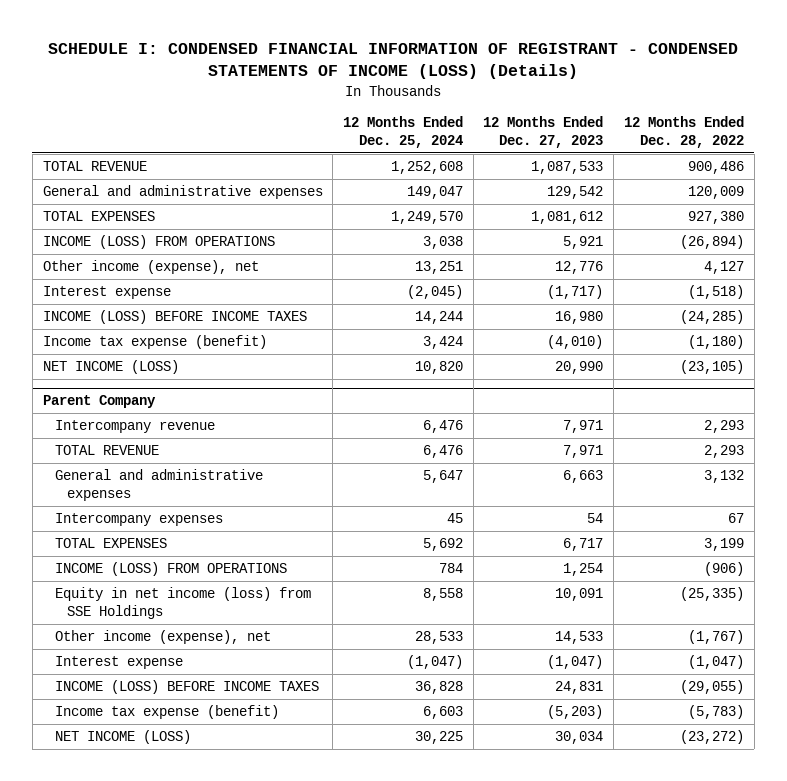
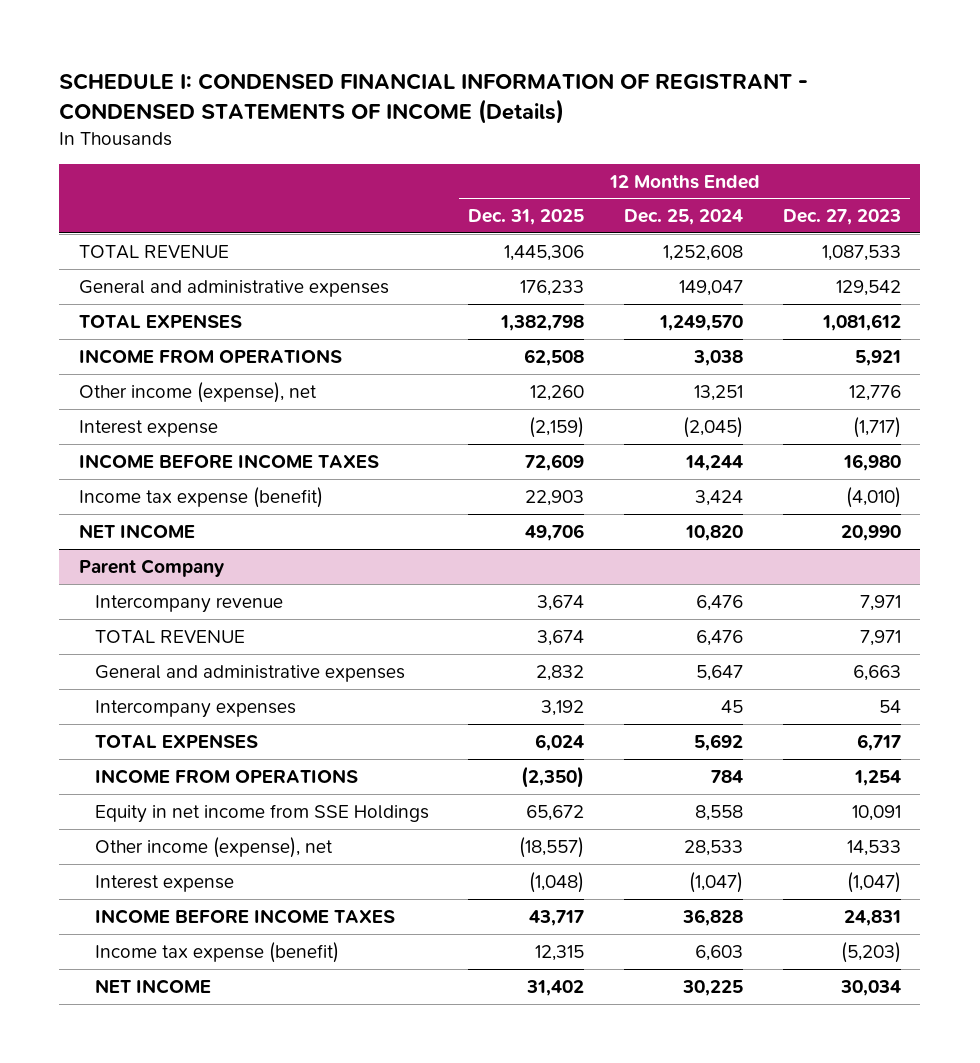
[48,43,739,80] SCHEDULE I: CONDENSED FINANCIAL INFORMATION OF REGISTRANT - CONDENSED STATEMENTS OF INCOME (LOSS) (Details) -> [59,73,809,124] SCHEDULE I: CONDENSED FINANCIAL INFORMATION OF REGISTRANT - CONDENSED STATEMENTS OF INCOME (Details)
[623,115,744,148] 12 Months Ended Dec. 28, 2022 -> none
none -> [468,209,585,226] Dec. 31, 2025
[42,235,275,250] INCOME (LOSS) FROM OPERATIONS -> [79,348,343,364] INCOME FROM OPERATIONS
[42,310,307,325] INCOME (LOSS) BEFORE INCOME TAXES -> [79,453,380,469] INCOME BEFORE INCOME TAXES
[42,360,179,375] NET INCOME (LOSS) -> [79,523,196,539] NET INCOME
[54,562,287,577] INCOME (LOSS) FROM OPERATIONS -> [94,768,358,784] INCOME FROM OPERATIONS
[54,587,311,620] Equity in net income (loss) from SSE Holdings -> [94,803,429,823] Equity in net income from SSE Holdings
[54,680,319,695] INCOME (LOSS) BEFORE INCOME TAXES -> [94,908,395,924] INCOME BEFORE INCOME TAXES
[54,730,191,745] NET INCOME (LOSS) -> [94,978,211,994] NET INCOME

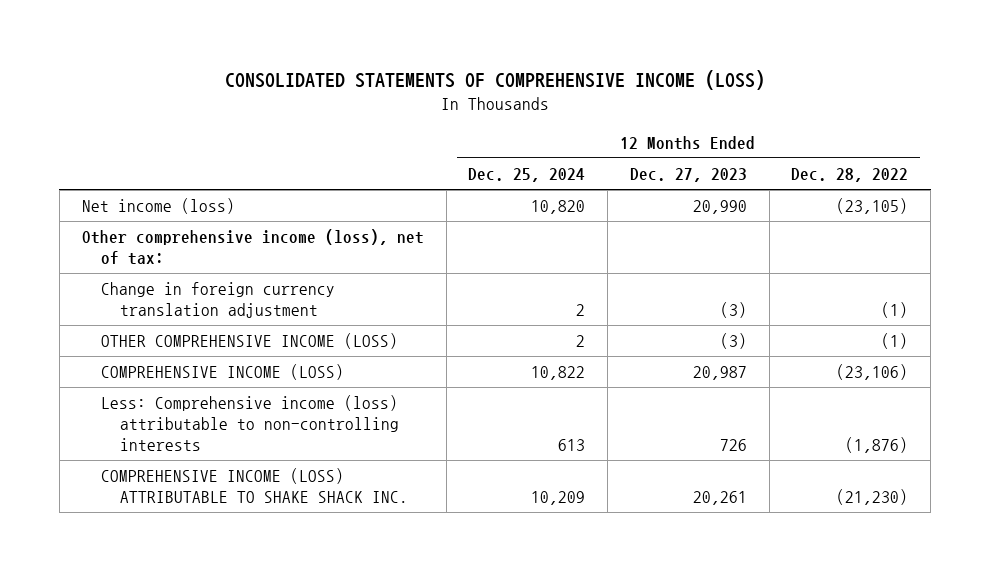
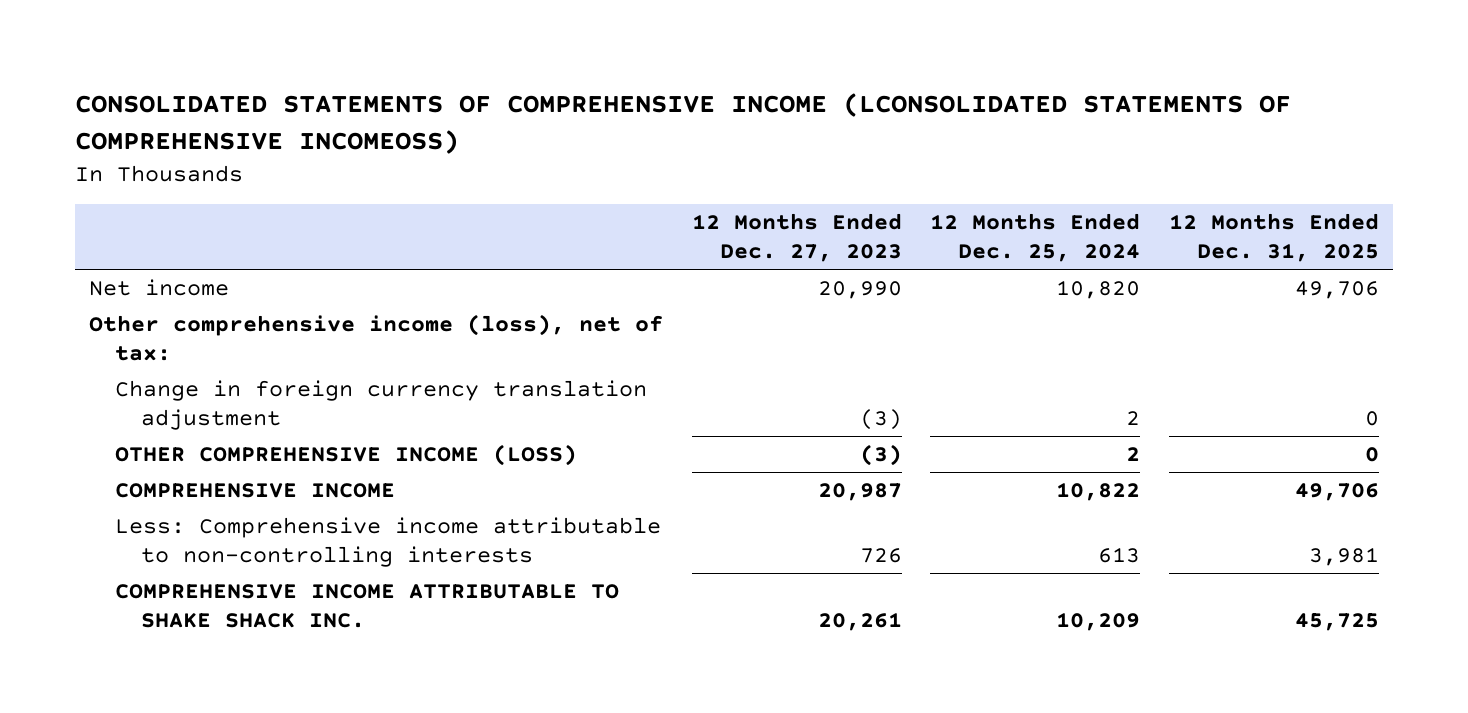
[225,70,766,91] CONSOLIDATED STATEMENTS OF COMPREHENSIVE INCOME (LOSS) -> [74,92,1291,154] CONSOLIDATED STATEMENTS OF COMPREHENSIVE INCOME (LCONSOLIDATED STATEMENTS OF COMPREHENSIVE INCOMEOSS)
[791,167,909,182] Dec. 28, 2022 -> none
none -> [1169,213,1380,263] 12 Months Ended Dec. 31, 2025
[81,198,235,215] Net income (loss) -> [89,279,230,297] Net income
[100,364,344,381] COMPREHENSIVE INCOME (LOSS) -> [114,483,395,499] COMPREHENSIVE INCOME
[100,395,399,451] Less: Comprehensive income (loss) attributable to non-controlling interests -> [114,517,661,567] Less: Comprehensive income attributable to non-controlling interests
[100,468,408,504] COMPREHENSIVE INCOME (LOSS) ATTRIBUTABLE TO SHAKE SHACK INC. -> [114,584,619,628] COMPREHENSIVE INCOME ATTRIBUTABLE TO SHAKE SHACK INC.

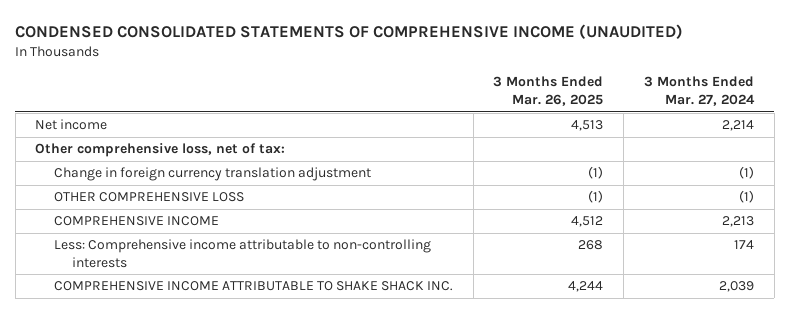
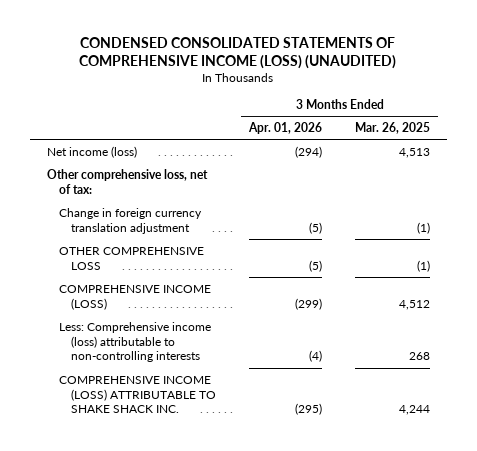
[15,24,684,40] CONDENSED CONSOLIDATED STATEMENTS OF COMPREHENSIVE INCOME (UNAUDITED) -> [79,37,397,69] CONDENSED CONSOLIDATED STATEMENTS OF COMPREHENSIVE INCOME (LOSS) (UNAUDITED)
[643,76,755,107] 3 Months Ended Mar. 27, 2024 -> none
none -> [248,122,323,135] Apr. 01, 2026
[35,119,108,131] Net income -> [46,145,137,158] Net income (loss)
[53,216,219,227] COMPREHENSIVE INCOME -> [58,284,211,310] COMPREHENSIVE INCOME (LOSS)
[53,239,431,269] Less: Comprehensive income attributable to non-controlling interests -> [58,321,211,363] Less: Comprehensive income (loss) attributable to non-controlling interests
[53,281,453,292] COMPREHENSIVE INCOME ATTRIBUTABLE TO SHAKE SHACK INC. -> [58,375,217,414] COMPREHENSIVE INCOME (LOSS) ATTRIBUTABLE TO SHAKE SHACK INC.

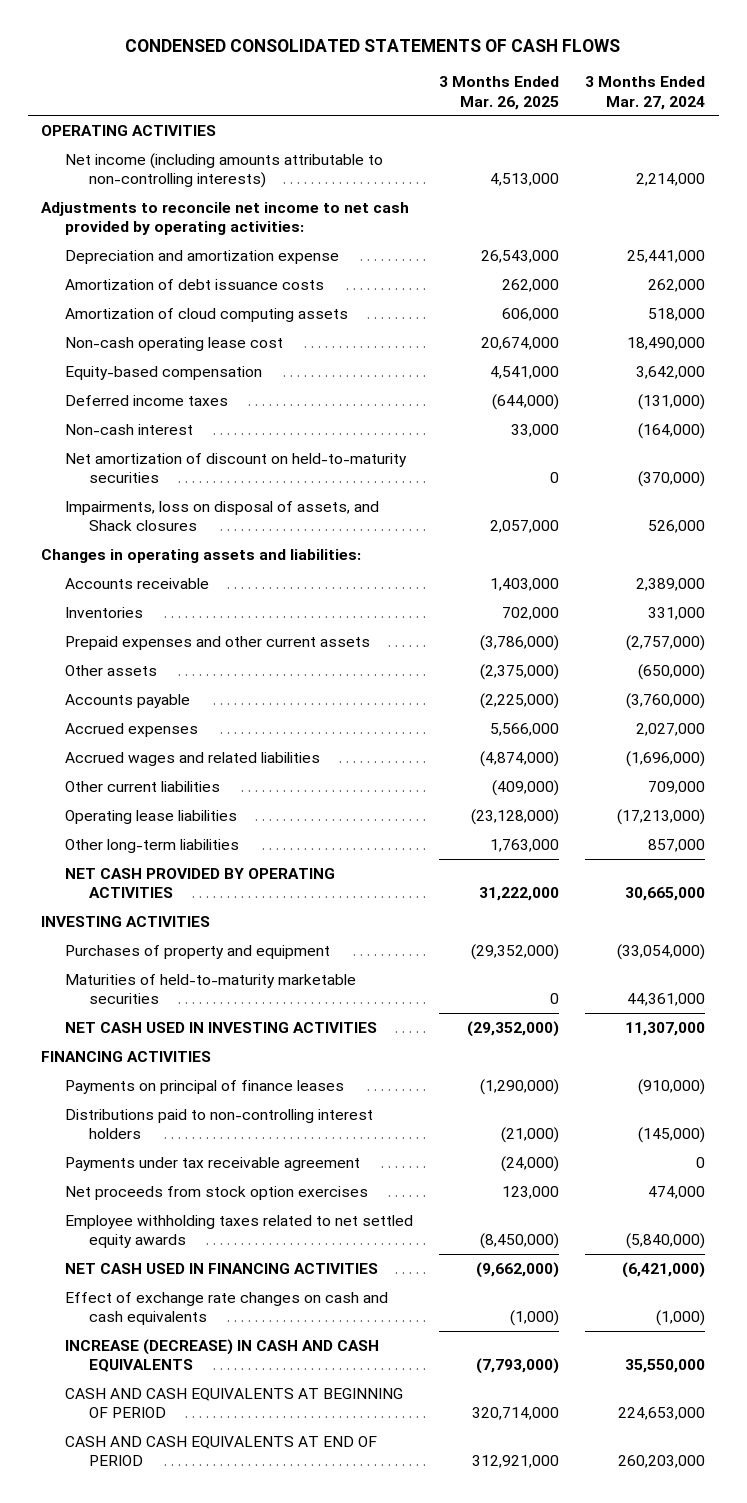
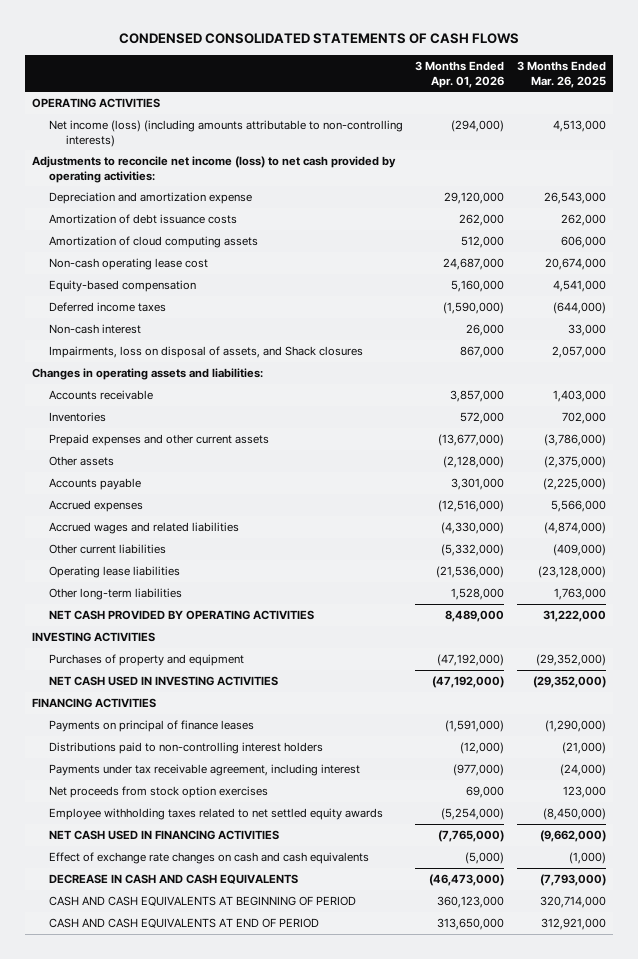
[585,75,706,110] 3 Months Ended Mar. 27, 2024 -> none
none -> [415,61,505,88] 3 Months Ended Apr. 01, 2026
[65,152,384,189] Net income (including amounts attributable to non-controlling interests) -> [48,119,403,147] Net income (loss) (including amounts attributable to non-controlling interests)
[41,201,410,236] Adjustments to reconcile net income to net cash provided by operating activities: -> [31,155,396,183] Adjustments to reconcile net income (loss) to net cash provided by operating activities:
[65,452,408,484] Net amortization of discount on held-to-maturity securities -> none
[65,973,357,1005] Maturities of held-to-maturity marketable securities -> none
[65,1156,361,1171] Payments under tax receivable agreement -> [48,763,360,776] Payments under tax receivable agreement, including interest
[65,1338,380,1373] INCREASE (DECREASE) IN CASH AND CASH EQUIVALENTS -> [48,873,298,884] DECREASE IN CASH AND CASH EQUIVALENTS

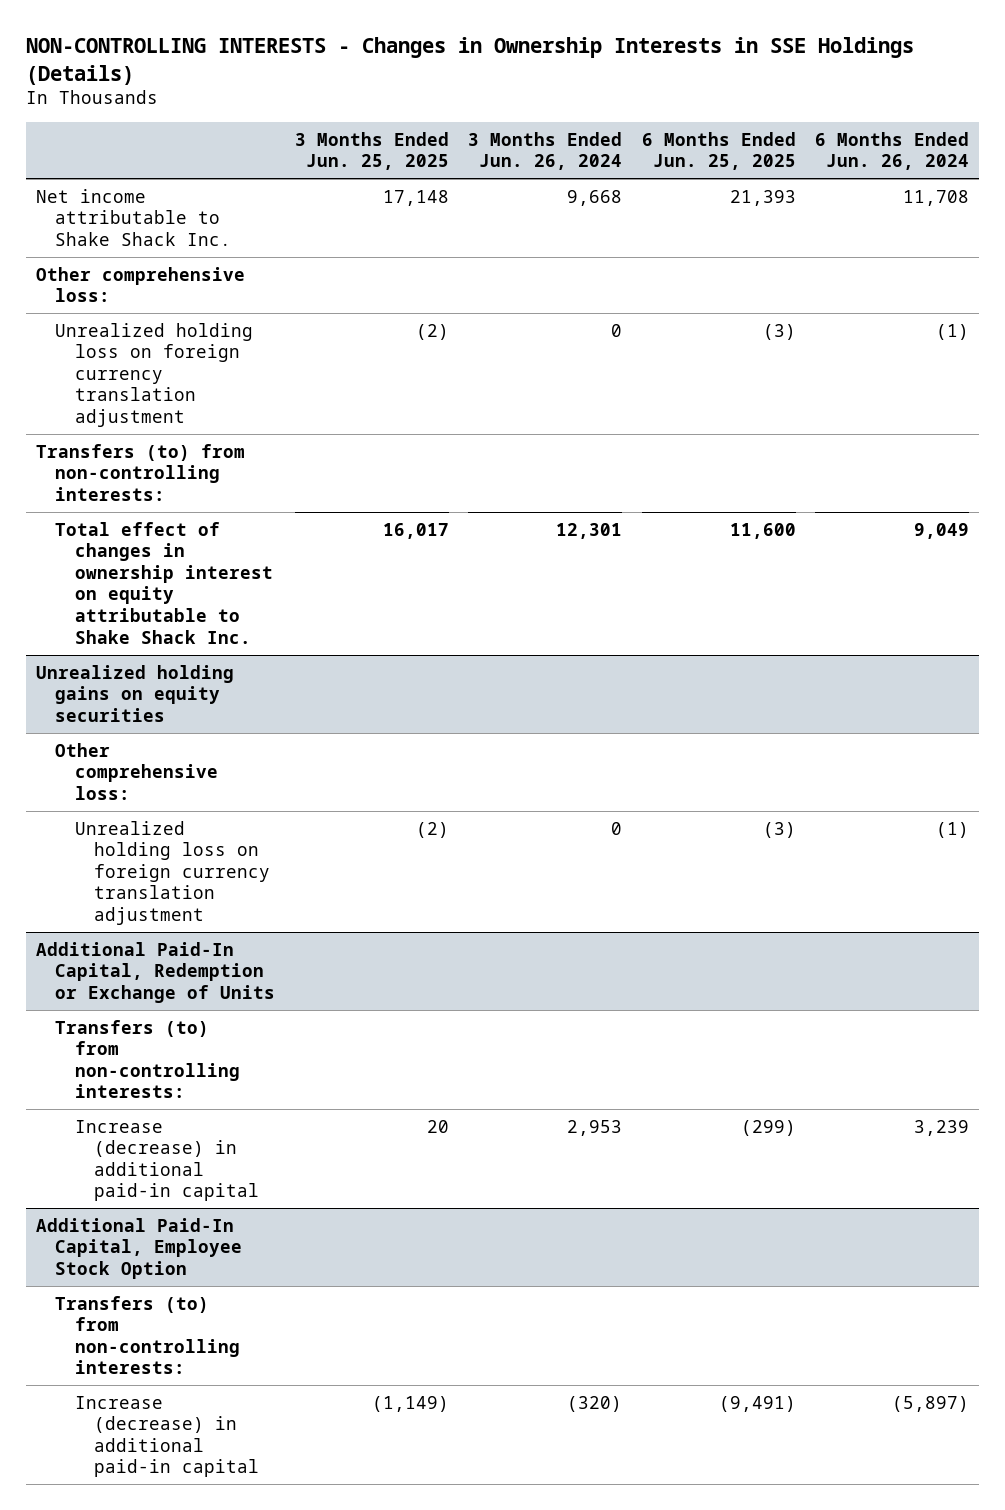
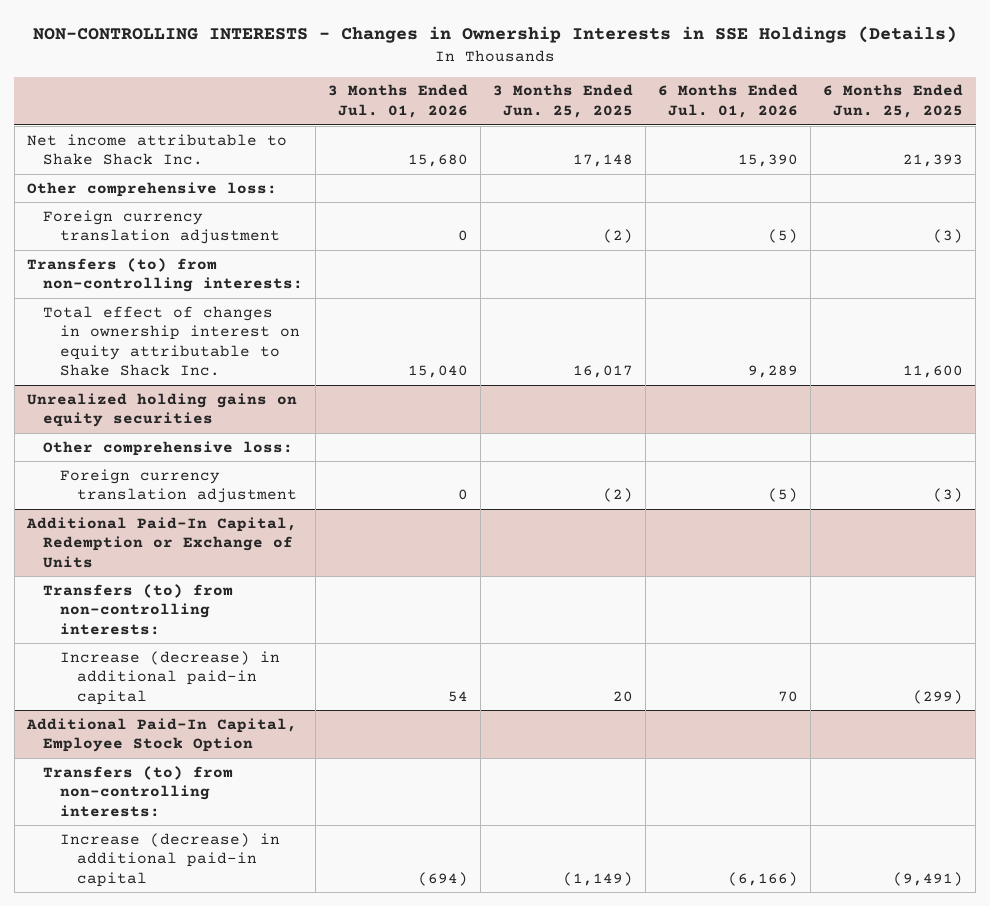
[468,131,623,171] 3 Months Ended Jun. 26, 2024 -> none
[815,131,970,171] 6 Months Ended Jun. 26, 2024 -> none
none -> [328,84,469,118] 3 Months Ended Jul. 01, 2026
none -> [658,84,799,118] 6 Months Ended Jul. 01, 2026
[55,322,254,427] Unrealized holding loss on foreign currency translation adjustment -> [43,209,281,245] Foreign currency translation adjustment
[74,820,271,925] Unrealized holding loss on foreign currency translation adjustment -> [60,468,298,504] Foreign currency translation adjustment

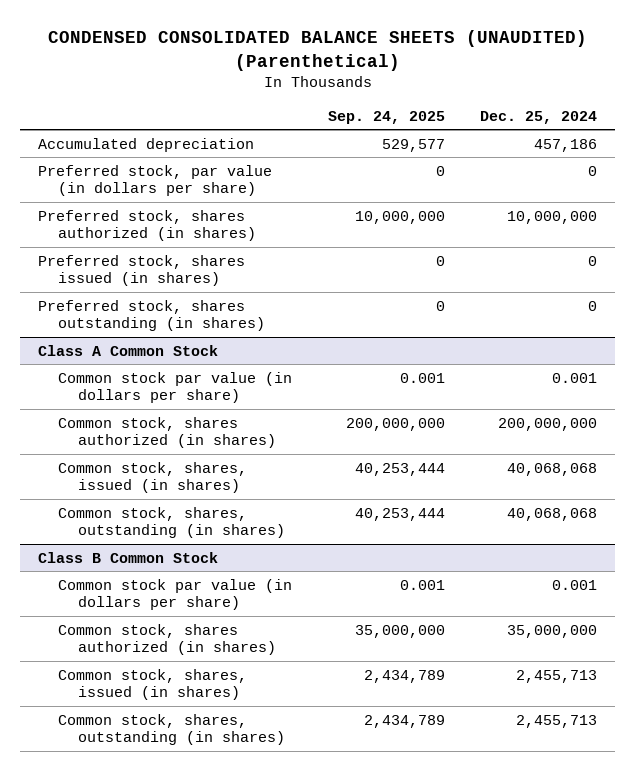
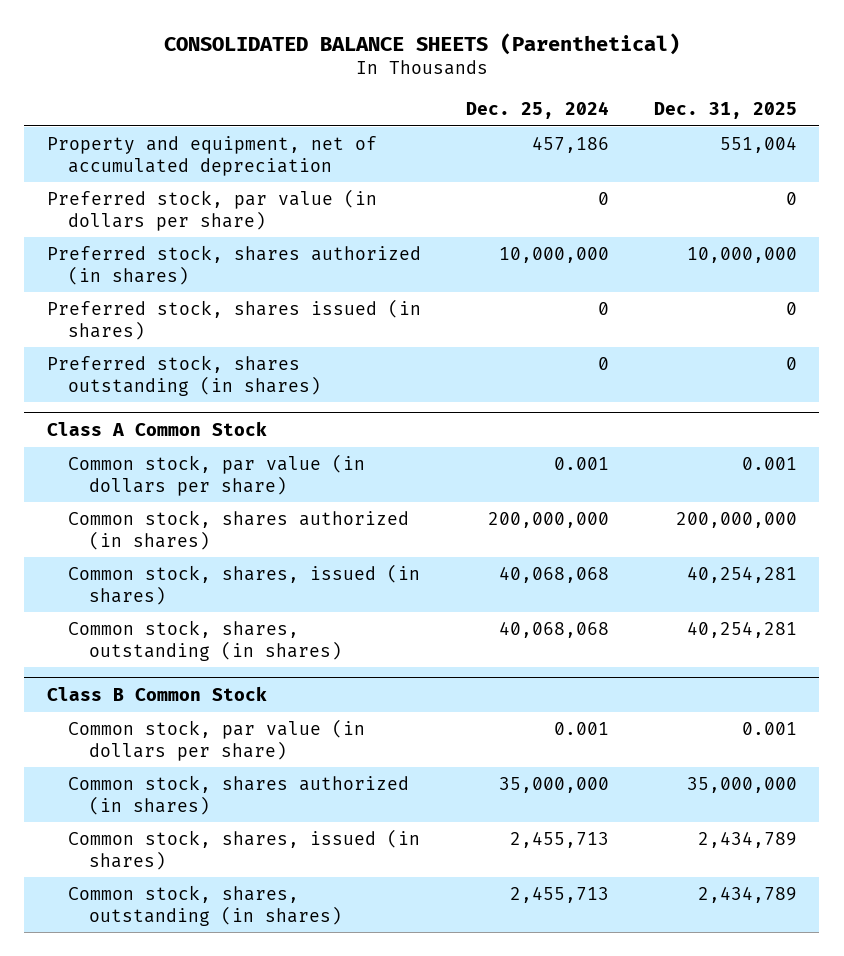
[47,30,587,71] CONDENSED CONSOLIDATED BALANCE SHEETS (UNAUDITED) (Parenthetical) -> [163,33,680,56] CONSOLIDATED BALANCE SHEETS (Parenthetical)
[327,110,445,124] Sep. 24, 2025 -> none
none -> [653,101,797,119] Dec. 31, 2025
[37,137,254,152] Accumulated depreciation -> [46,135,377,176] Property and equipment, net of accumulated depreciation
[57,371,292,404] Common stock par value (in dollars per share) -> [67,453,365,496] Common stock, par value (in dollars per share)
[57,578,292,611] Common stock par value (in dollars per share) -> [67,718,365,761] Common stock, par value (in dollars per share)

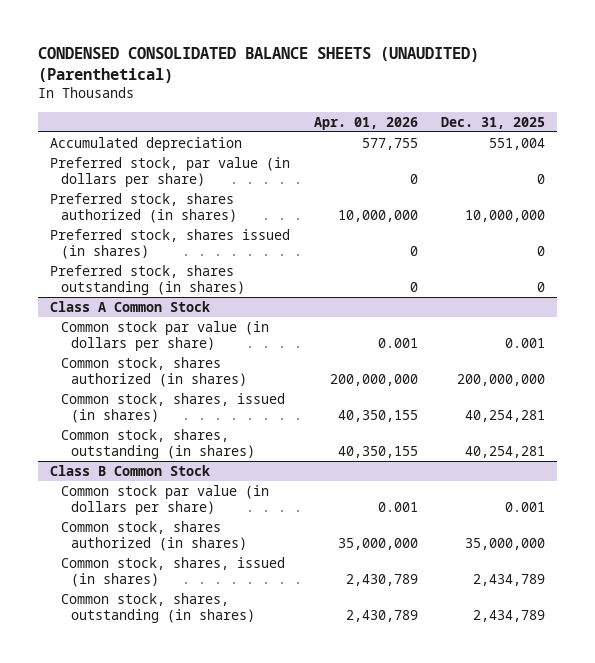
[163,33,680,56] CONSOLIDATED BALANCE SHEETS (Parenthetical) -> [38,47,480,84] CONDENSED CONSOLIDATED BALANCE SHEETS (UNAUDITED) (Parenthetical)
[465,100,609,119] Dec. 25, 2024 -> none
none -> [313,116,418,130] Apr. 01, 2026
[46,135,377,176] Property and equipment, net of accumulated depreciation -> [50,136,243,151] Accumulated depreciation
[67,453,365,496] Common stock, par value (in dollars per share) -> [60,320,269,352] Common stock par value (in dollars per share)
[67,718,365,761] Common stock, par value (in dollars per share) -> [60,484,269,516] Common stock par value (in dollars per share)

